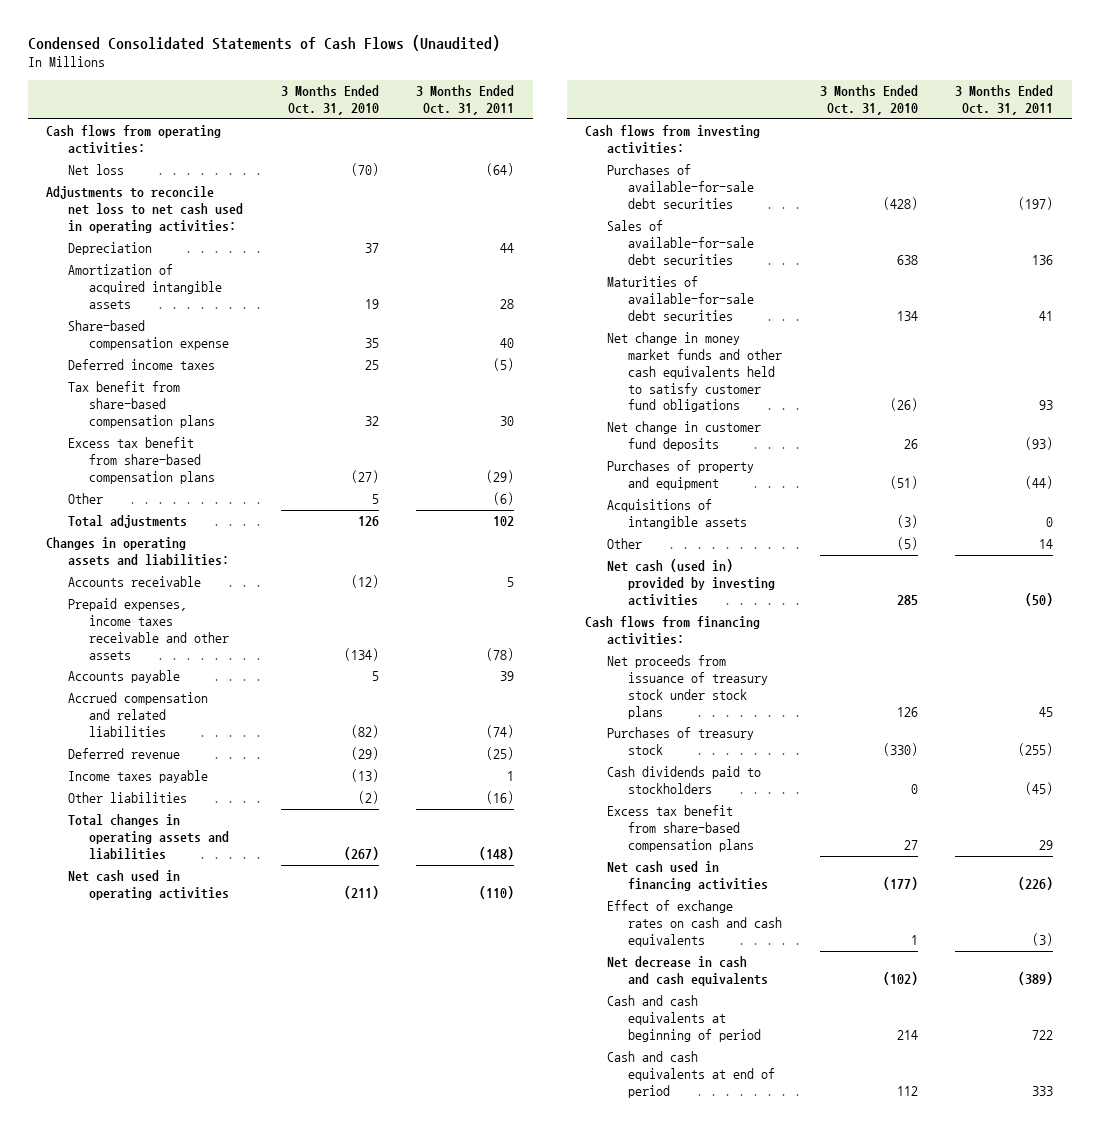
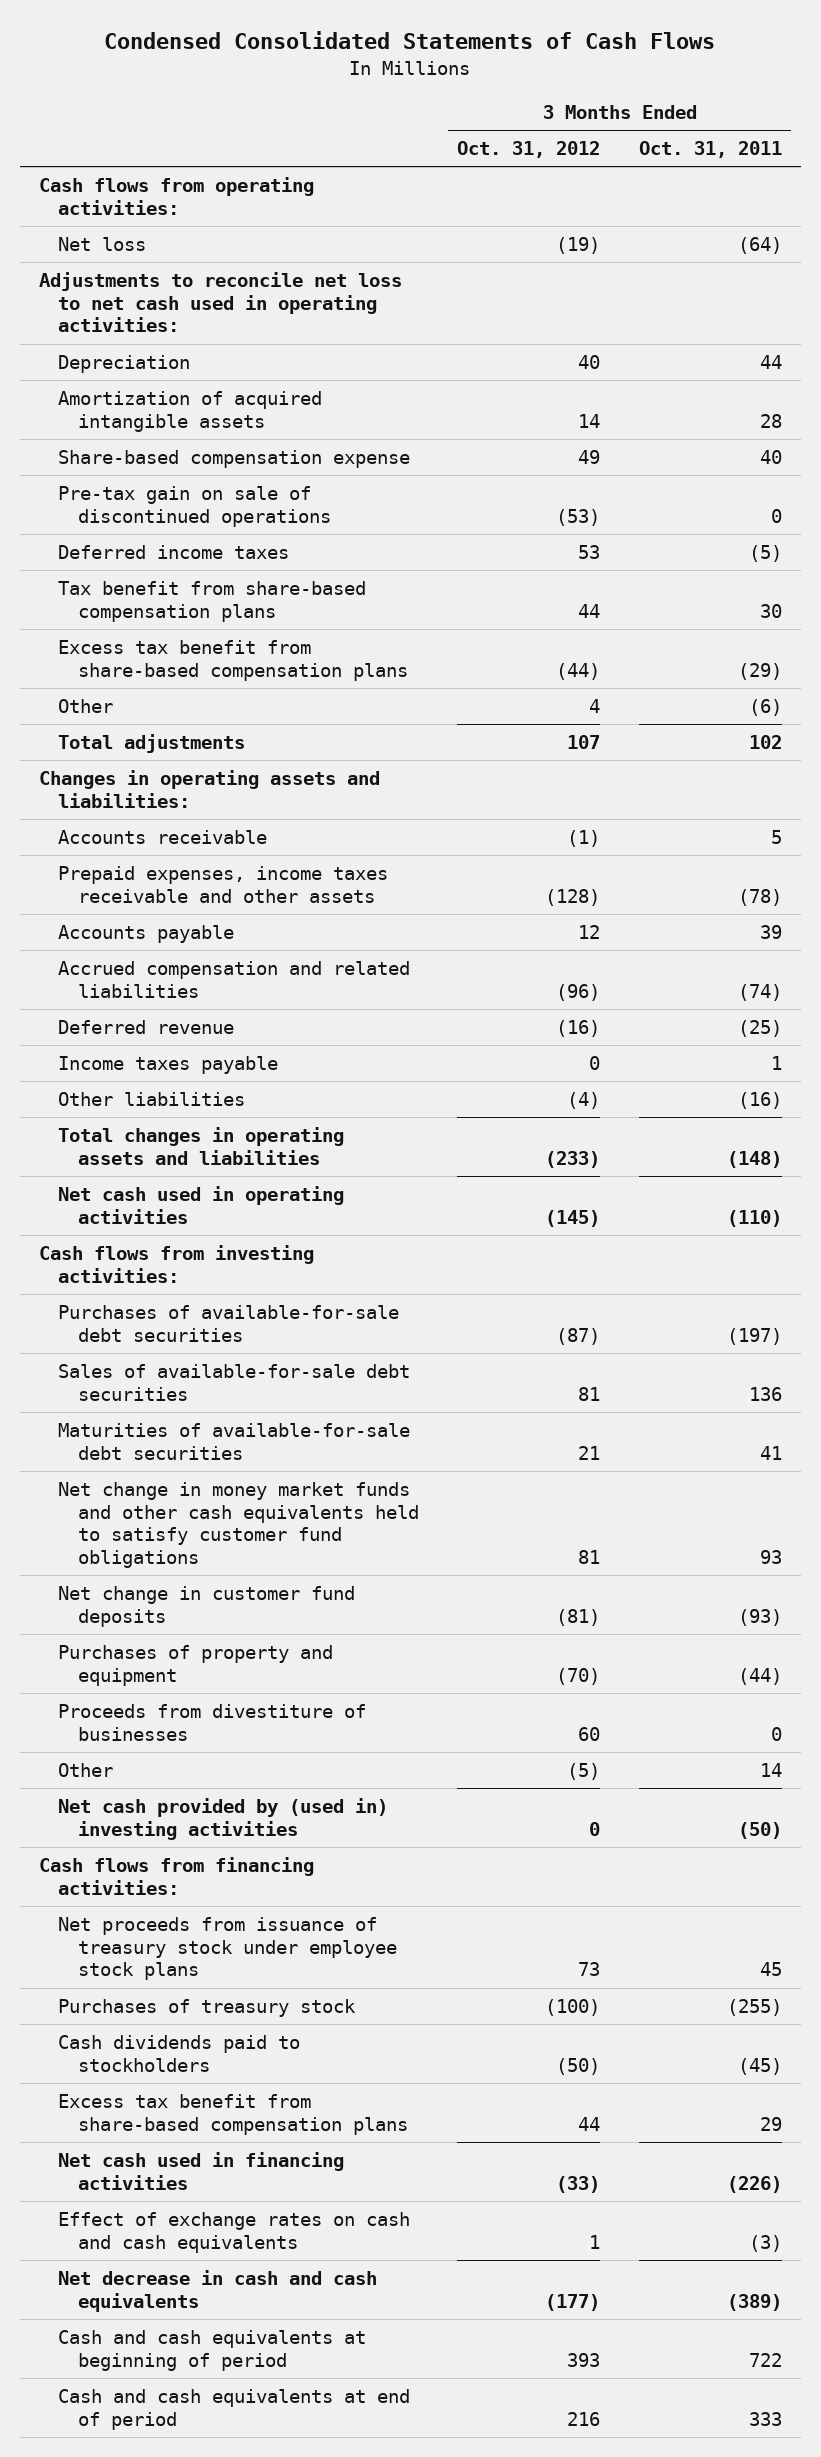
[27,35,500,52] Condensed Consolidated Statements of Cash Flows (Unaudited) -> [104,31,716,50] Condensed Consolidated Statements of Cash Flows
[280,85,379,115] 3 Months Ended Oct. 31, 2010 -> none
none -> [457,141,601,159] Oct. 31, 2012
none -> [58,485,331,527] Pre-tax gain on sale of discontinued operations
[606,499,747,530] Acquisitions of intangible assets -> none
none -> [58,1703,367,1741] Proceeds from divestiture of businesses
[606,559,775,606] Net cash (used in) provided by investing activities -> [58,1797,389,1840] Net cash provided by (used in) investing activities
[606,655,768,719] Net proceeds from issuance of treasury stock under stock plans -> [58,1916,397,1981] Net proceeds from issuance of treasury stock under employee stock plans

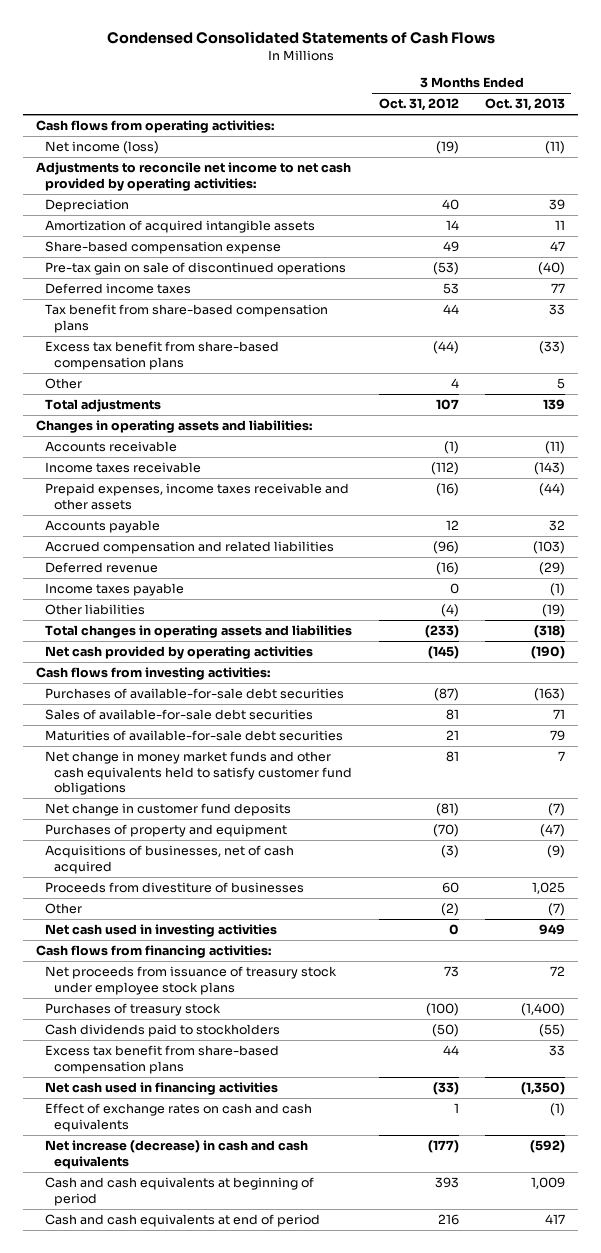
[638,141,782,159] Oct. 31, 2011 -> none
none -> [484,98,565,112] Oct. 31, 2013
[58,236,147,251] Net loss -> [45,141,160,155] Net income (loss)
[38,271,402,333] Adjustments to reconcile net loss to net cash used in operating activities: -> [36,162,352,191] Adjustments to reconcile net income to net cash provided by operating activities:
none -> [45,462,202,474] Income taxes receivable
[545,888,601,906] (128) -> [435,483,459,497] (16)
[58,1185,345,1224] Net cash used in operating activities -> [45,646,314,660] Net cash provided by operating activities
none -> [45,845,295,874] Acquisitions of businesses, net of cash acquired
[567,1762,601,1780] (5) -> [440,903,459,917] (2)
[58,1797,389,1840] Net cash provided by (used in) investing activities -> [45,924,278,938] Net cash used in investing activities
[58,2269,378,2312] Net decrease in cash and cash equivalents -> [45,1140,309,1169] Net increase (decrease) in cash and cash equivalents

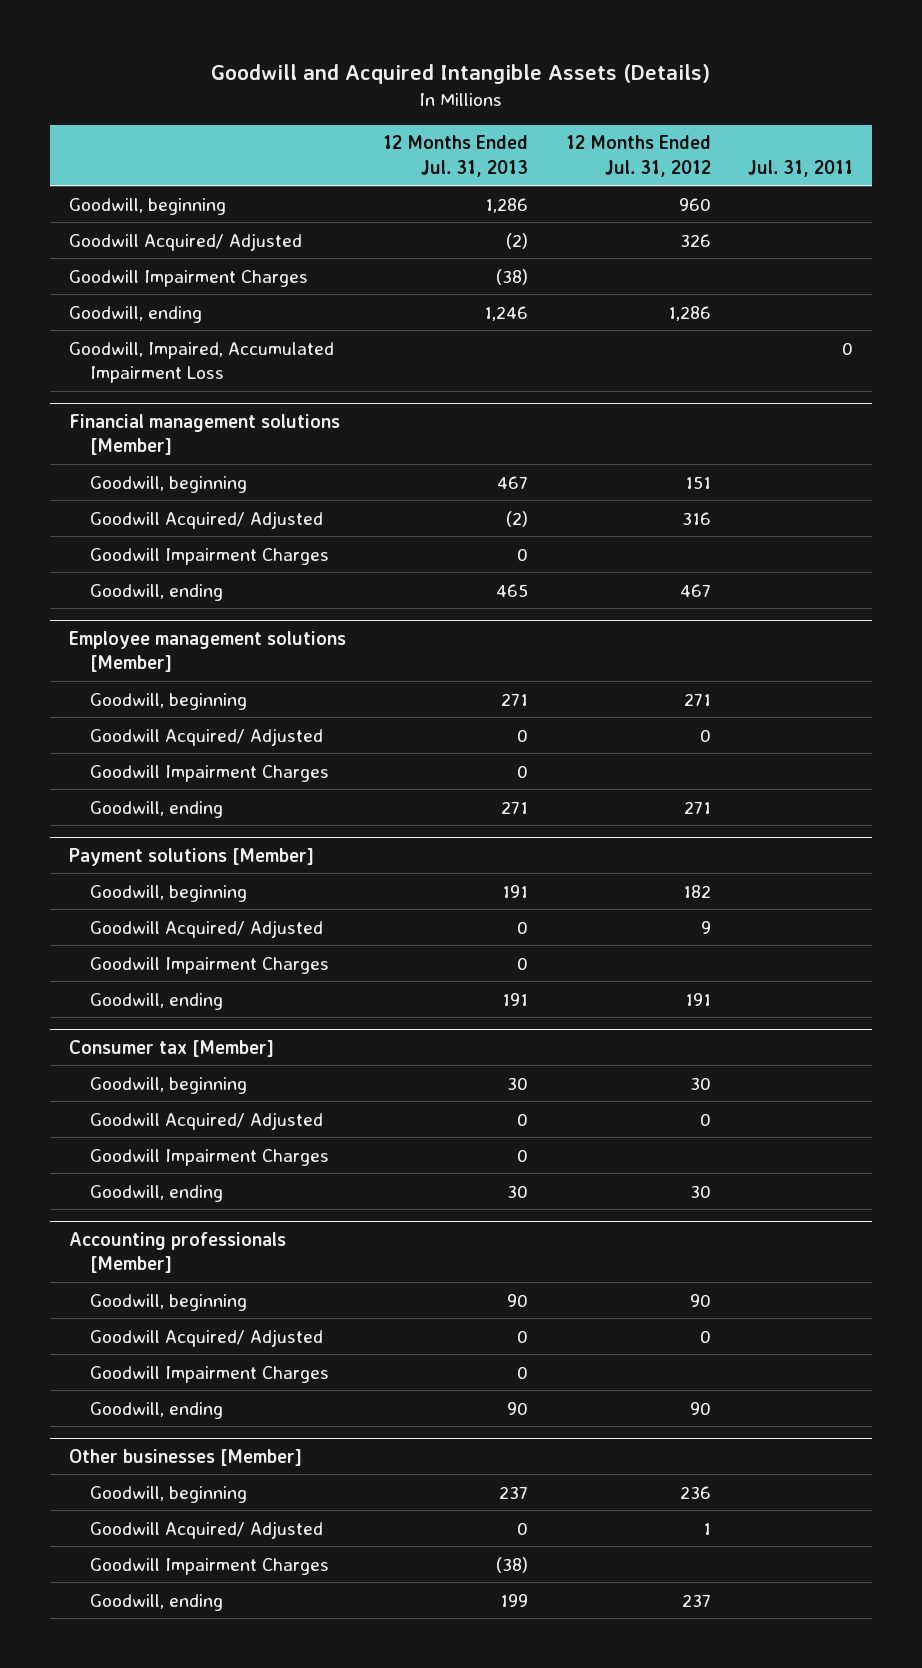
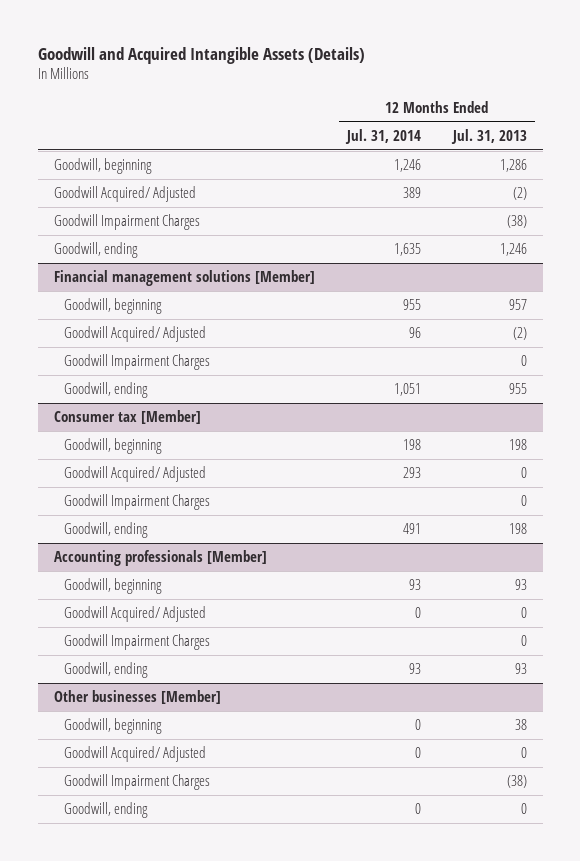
[565,135,711,177] 12 Months Ended Jul. 31, 2012 -> none
[748,159,854,177] Jul. 31, 2011 -> none
none -> [344,128,421,144] Jul. 31, 2014
[69,341,335,384] Goodwill, Impaired, Accumulated Impairment Loss -> none
[497,475,529,489] 467 -> [508,299,527,311] 957
[69,630,347,673] Employee management solutions [Member] -> none
[89,692,247,710] Goodwill, beginning -> none
[89,727,323,746] Goodwill Acquired/ Adjusted -> none
[89,764,329,782] Goodwill Impairment Charges -> none
[89,800,223,818] Goodwill, ending -> none
[69,847,315,866] Payment solutions [Member] -> none
[89,884,247,902] Goodwill, beginning -> none
[89,919,323,938] Goodwill Acquired/ Adjusted -> none
[89,956,329,974] Goodwill Impairment Charges -> none
[89,992,223,1010] Goodwill, ending -> none
[496,583,529,597] 465 -> [508,383,527,395] 955
[507,1076,529,1090] 30 -> [508,439,527,451] 198
[507,1184,529,1198] 30 -> [508,523,527,535] 198
[507,1293,529,1307] 90 -> [514,579,527,591] 93
[507,1401,529,1415] 90 -> [514,663,527,675] 93
[499,1485,529,1499] 237 -> [514,719,527,731] 38
[500,1593,529,1607] 199 -> [520,803,527,815] 0

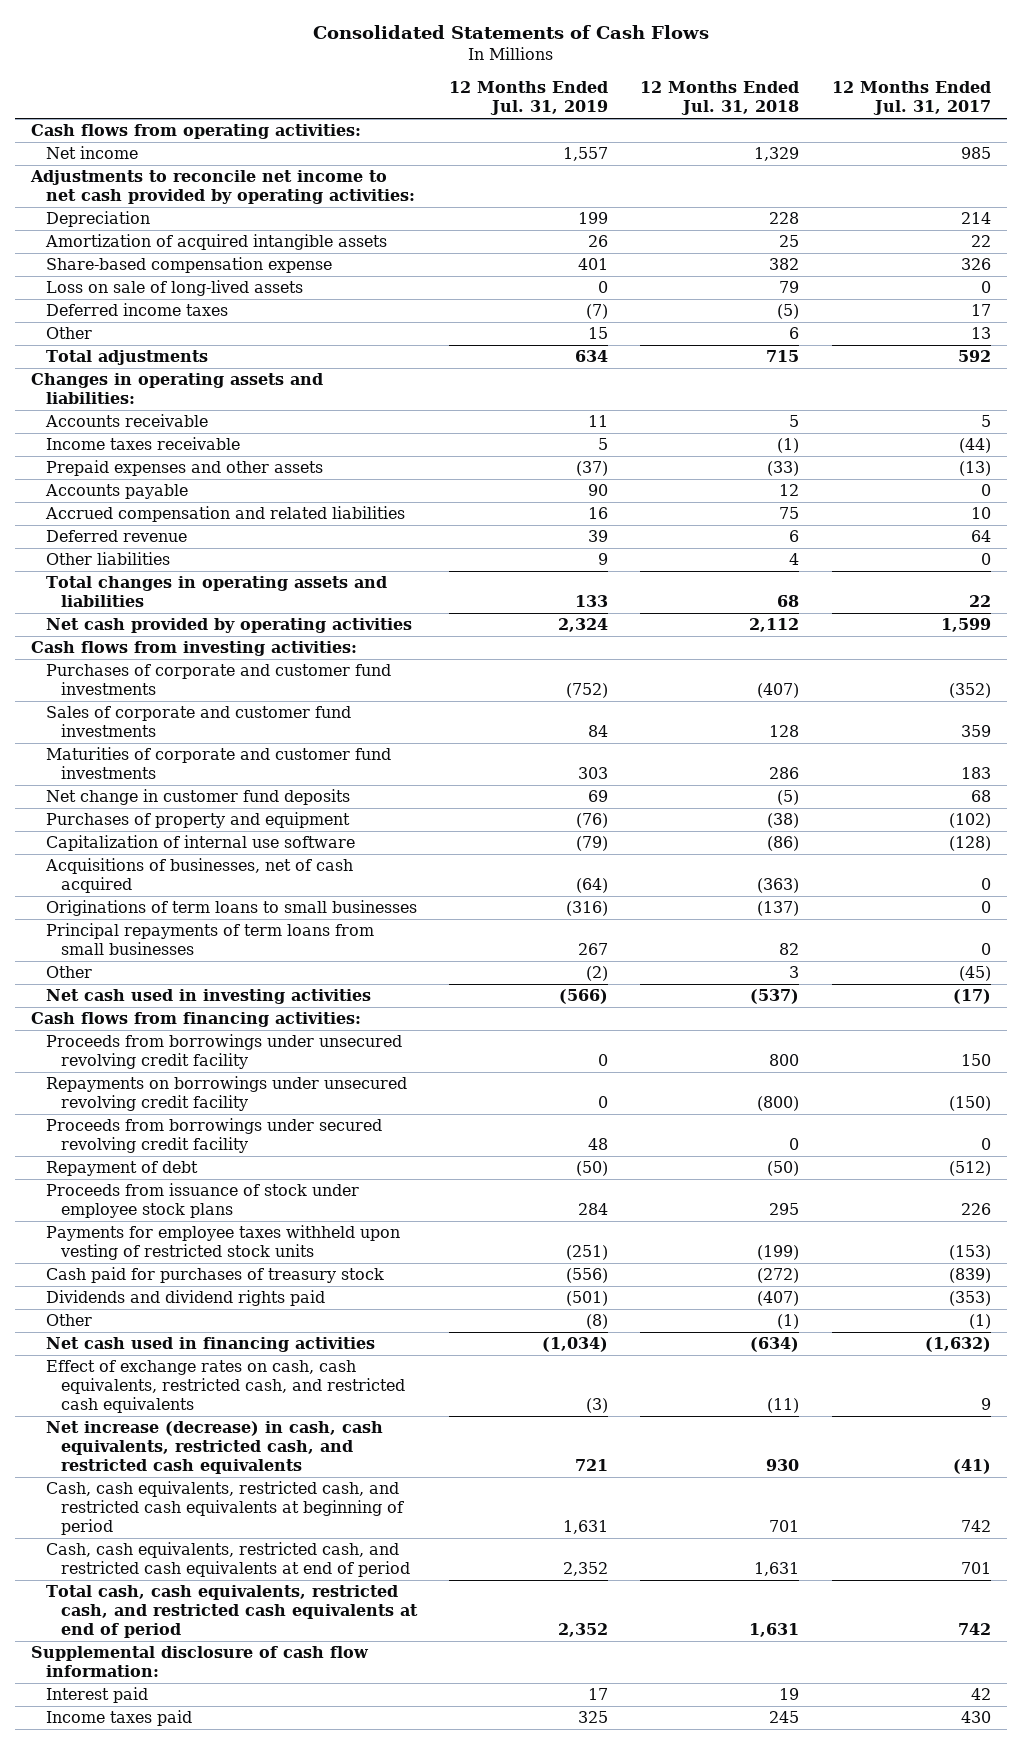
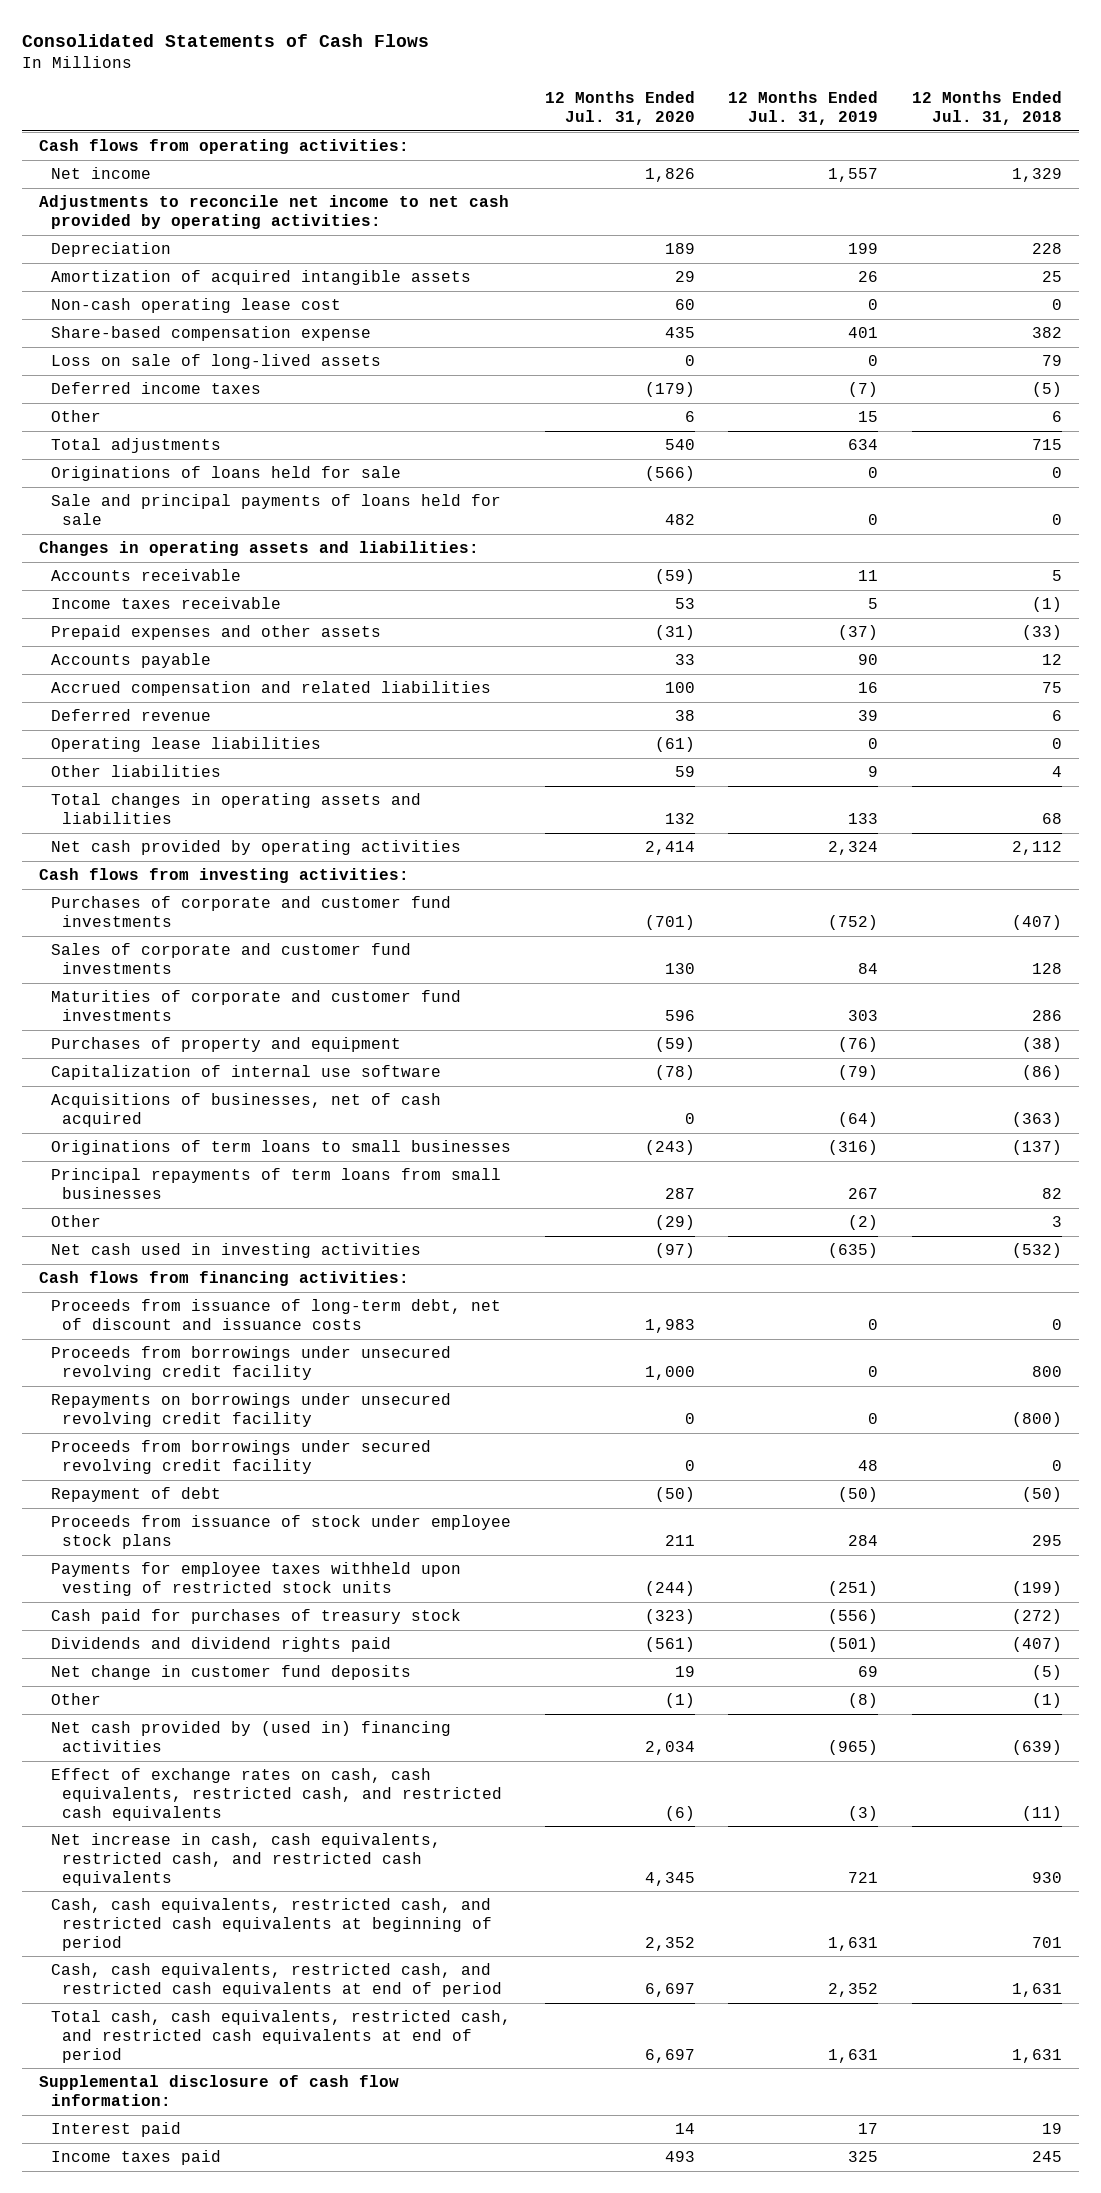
[831,80,991,115] 12 Months Ended Jul. 31, 2017 -> none
none -> [544,91,695,125] 12 Months Ended Jul. 31, 2020
none -> [50,298,341,314] Non-cash operating lease cost
none -> [50,466,401,482] Originations of loans held for sale
none -> [50,494,501,525] Sale and principal payments of loans held for sale
none -> [50,737,321,753] Operating lease liabilities
[559,989,609,1005] (566) -> [828,1243,879,1259] (635)
[750,989,800,1005] (537) -> [1012,1243,1063,1259] (532)
none -> [50,1299,501,1330] Proceeds from issuance of long-term debt, net of discount and issuance costs
[45,789,350,806] Net change in customer fund deposits -> [50,1665,411,1681] Net change in customer fund deposits
[45,1337,375,1353] Net cash used in financing activities -> [50,1721,451,1752] Net cash provided by (used in) financing activities
[542,1337,609,1353] (1,034) -> [828,1739,879,1755] (965)
[750,1337,800,1353] (634) -> [1012,1739,1063,1755] (639)
[45,1421,383,1475] Net increase (decrease) in cash, cash equivalents, restricted cash, and restricted cash equivalents -> [50,1833,441,1886] Net increase in cash, cash equivalents, restricted cash, and restricted cash equivalents
[558,1623,609,1638] 2,352 -> [828,2048,879,2063] 1,631

